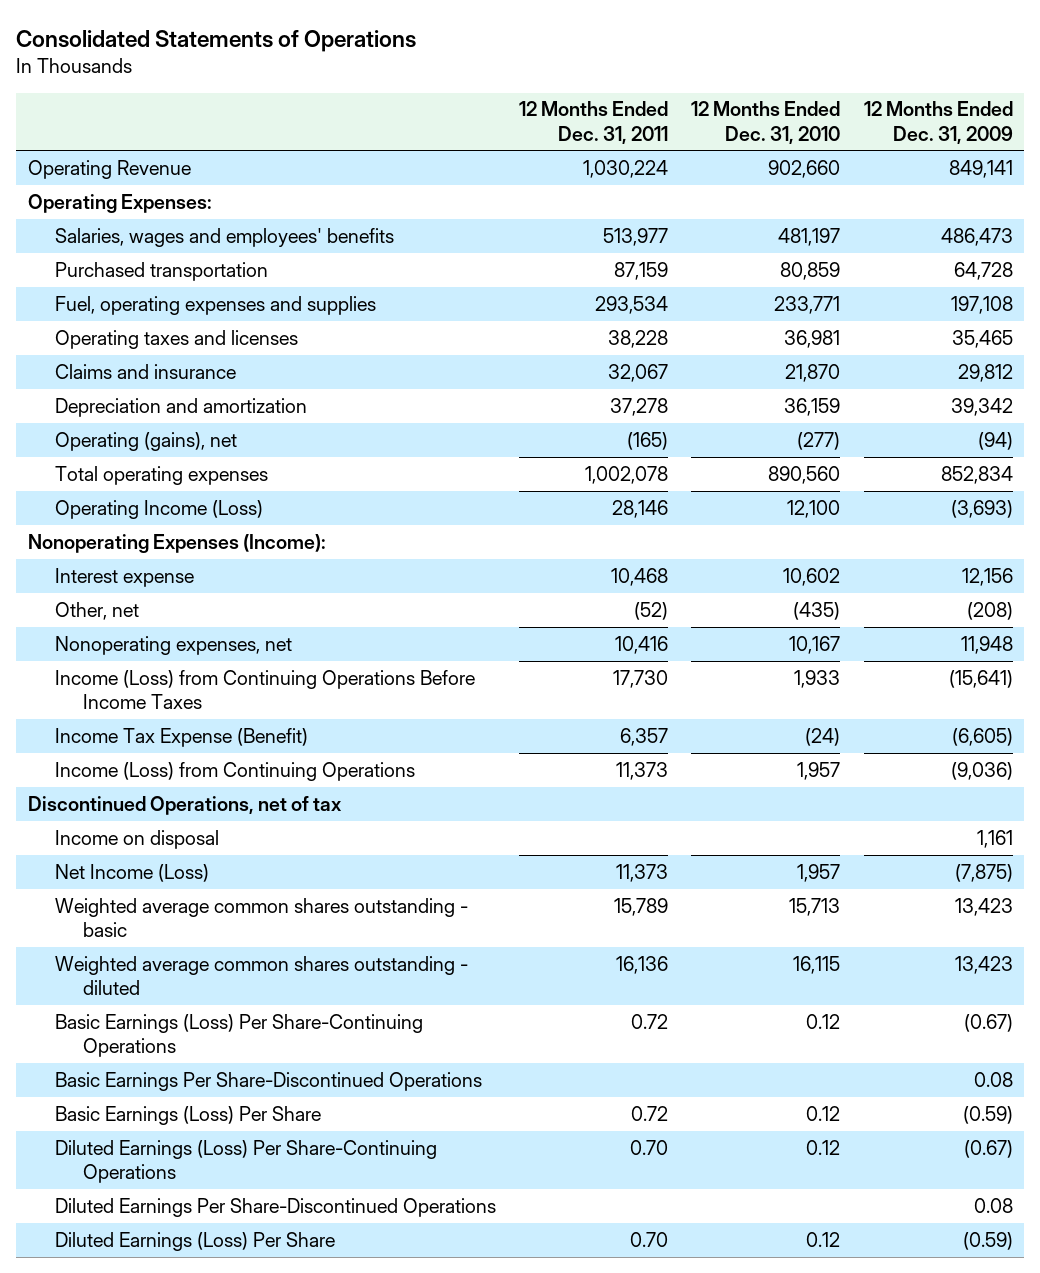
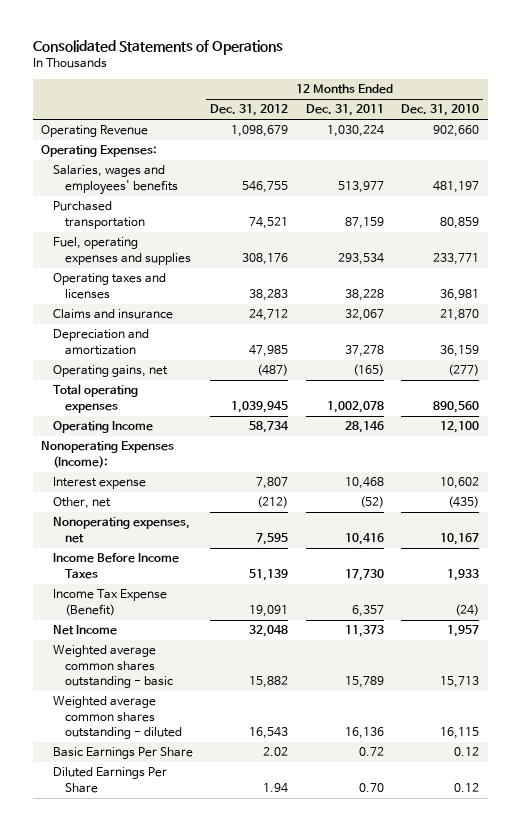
[863,101,1013,144] 12 Months Ended Dec. 31, 2009 -> none
none -> [210,104,289,117] Dec. 31, 2012
[55,431,238,451] Operating (gains), net -> [53,365,169,378] Operating gains, net
[55,499,264,519] Operating Income (Loss) -> [53,421,154,434] Operating Income
[55,669,476,710] Income (Loss) from Continuing Operations Before Income Taxes -> [53,553,180,579] Income Before Income Taxes
[55,761,416,781] Income (Loss) from Continuing Operations -> none
[27,795,342,815] Discontinued Operations, net of tax -> none
[55,829,220,849] Income on disposal -> none
[55,863,210,882] Net Income (Loss) -> [53,625,118,636] Net Income
[55,1013,424,1058] Basic Earnings (Loss) Per Share-Continuing Operations -> none
[55,1071,483,1091] Basic Earnings Per Share-Discontinued Operations -> none
[55,1139,438,1184] Diluted Earnings (Loss) Per Share-Continuing Operations -> none
[55,1197,497,1217] Diluted Earnings Per Share-Discontinued Operations -> none
[55,1105,322,1125] Basic Earnings (Loss) Per Share -> [53,747,194,760] Basic Earnings Per Share
[55,1231,336,1251] Diluted Earnings (Loss) Per Share -> [53,767,168,793] Diluted Earnings Per Share

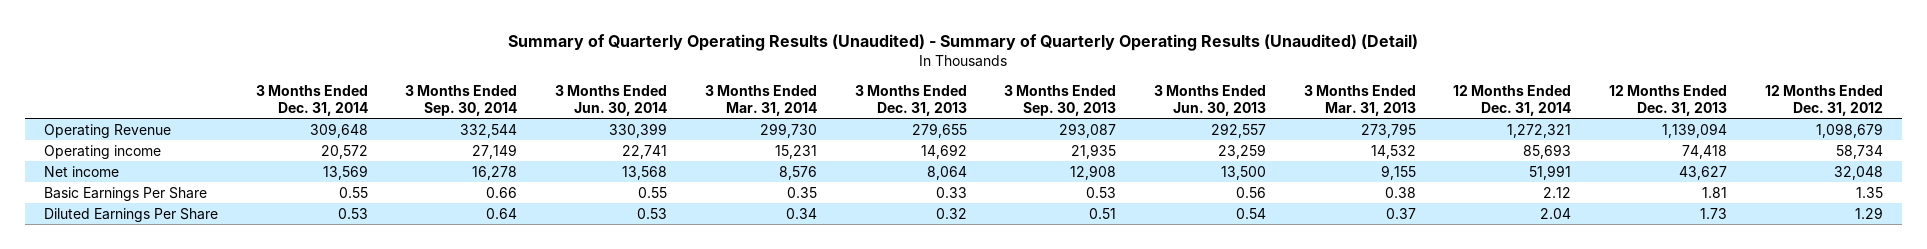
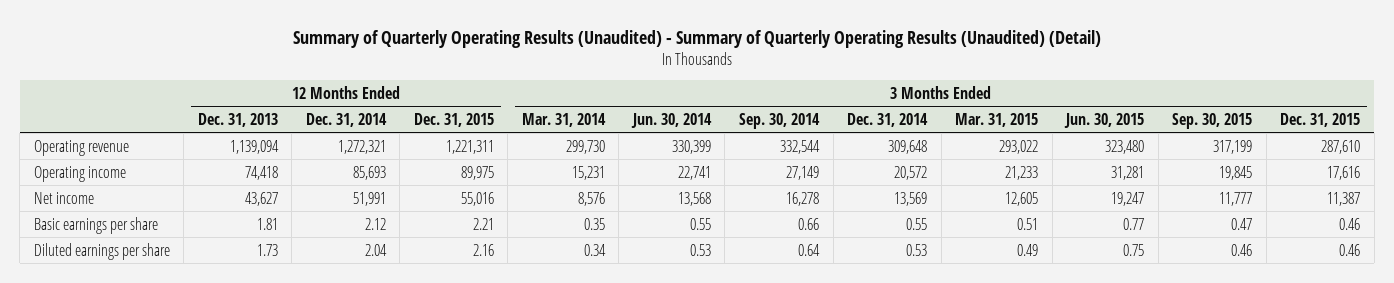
[854,85,967,116] 3 Months Ended Dec. 31, 2013 -> none
[1004,85,1117,116] 3 Months Ended Sep. 30, 2013 -> none
[1154,85,1267,116] 3 Months Ended Jun. 30, 2013 -> none
[1303,85,1416,116] 3 Months Ended Mar. 31, 2013 -> none
[1764,85,1883,116] 12 Months Ended Dec. 31, 2012 -> none
none -> [413,112,494,127] Dec. 31, 2015
none -> [955,112,1039,127] Mar. 31, 2015
none -> [1064,112,1145,128] Jun. 30, 2015
none -> [1172,112,1253,129] Sep. 30, 2015
none -> [1280,112,1361,127] Dec. 31, 2015
[44,123,172,138] Operating Revenue -> [33,139,129,156] Operating revenue
[44,186,208,201] Basic Earnings Per Share -> [33,216,158,234] Basic earnings per share
[44,207,219,222] Diluted Earnings Per Share -> [33,242,170,260] Diluted earnings per share

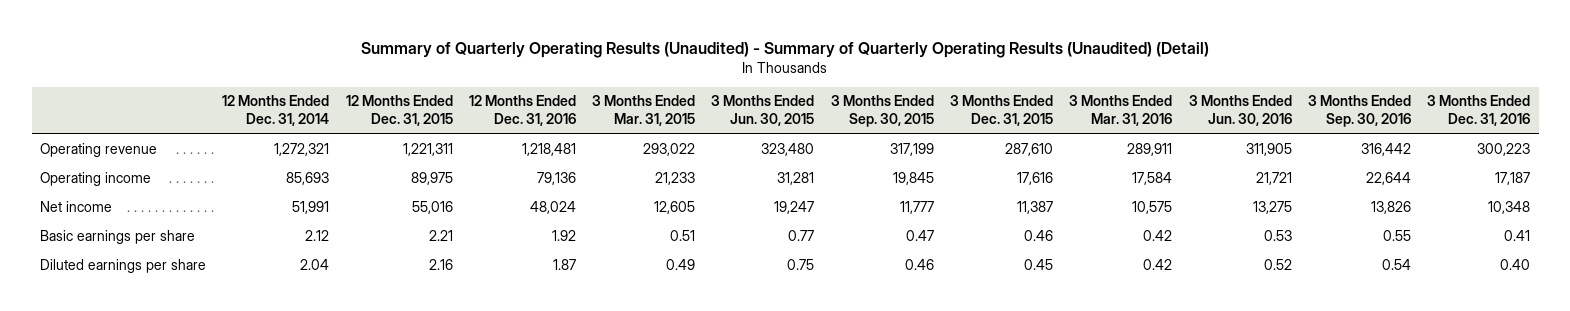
[197,112,278,127] Dec. 31, 2013 -> none
[521,112,606,127] Mar. 31, 2014 -> none
[630,112,712,128] Jun. 30, 2014 -> none
[739,112,821,129] Sep. 30, 2014 -> none
[847,112,929,127] Dec. 31, 2014 -> none
none -> [468,95,576,126] 12 Months Ended Dec. 31, 2016
none -> [1069,95,1173,126] 3 Months Ended Mar. 31, 2016
none -> [1188,95,1292,126] 3 Months Ended Jun. 30, 2016
none -> [1308,95,1412,127] 3 Months Ended Sep. 30, 2016
none -> [1427,95,1531,126] 3 Months Ended Dec. 31, 2016
[1339,243,1361,256] 0.46 -> [1024,258,1054,270] 0.45

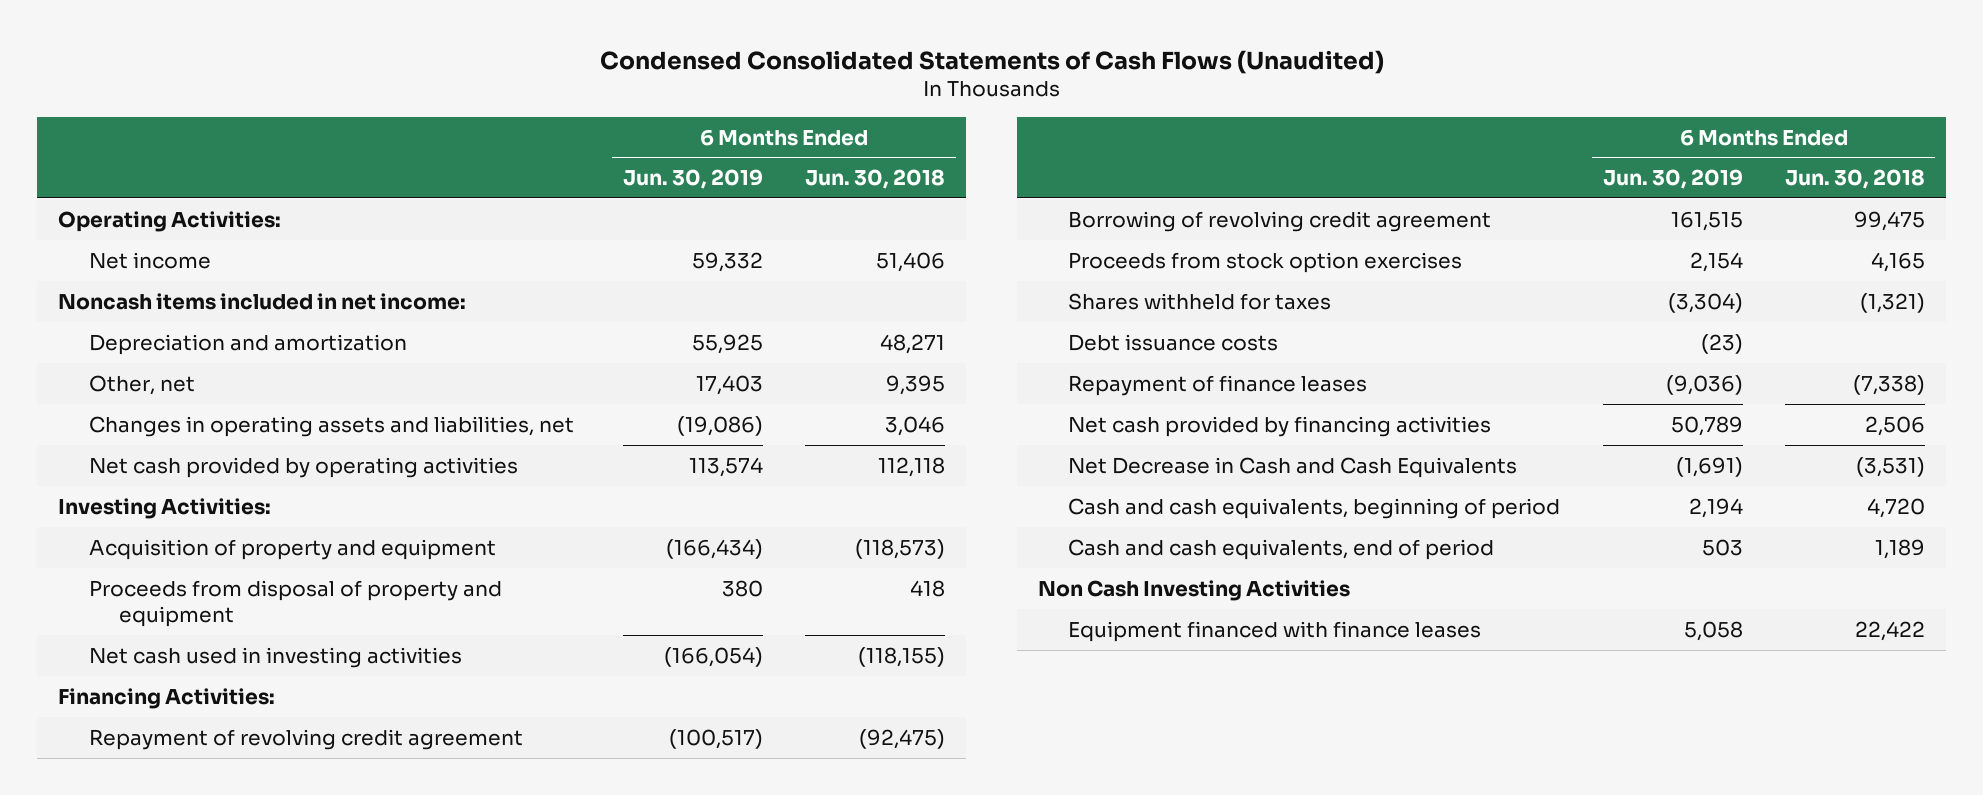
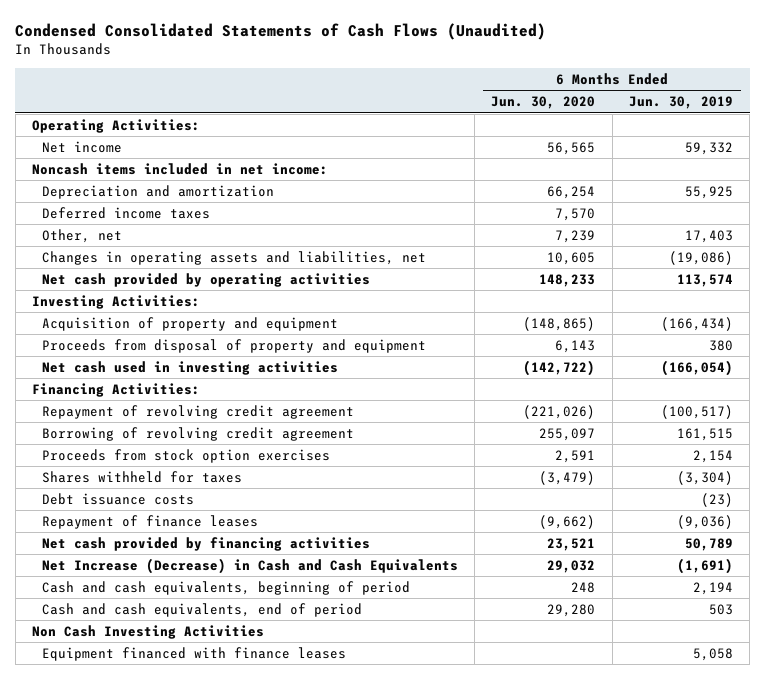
[805,169,946,190] Jun. 30, 2018 -> none
none -> [491,96,596,110] Jun. 30, 2020
none -> [41,206,210,219] Deferred income taxes
[1068,456,1518,478] Net Decrease in Cash and Cash Equivalents -> [41,557,458,574] Net Increase (Decrease) in Cash and Cash Equivalents

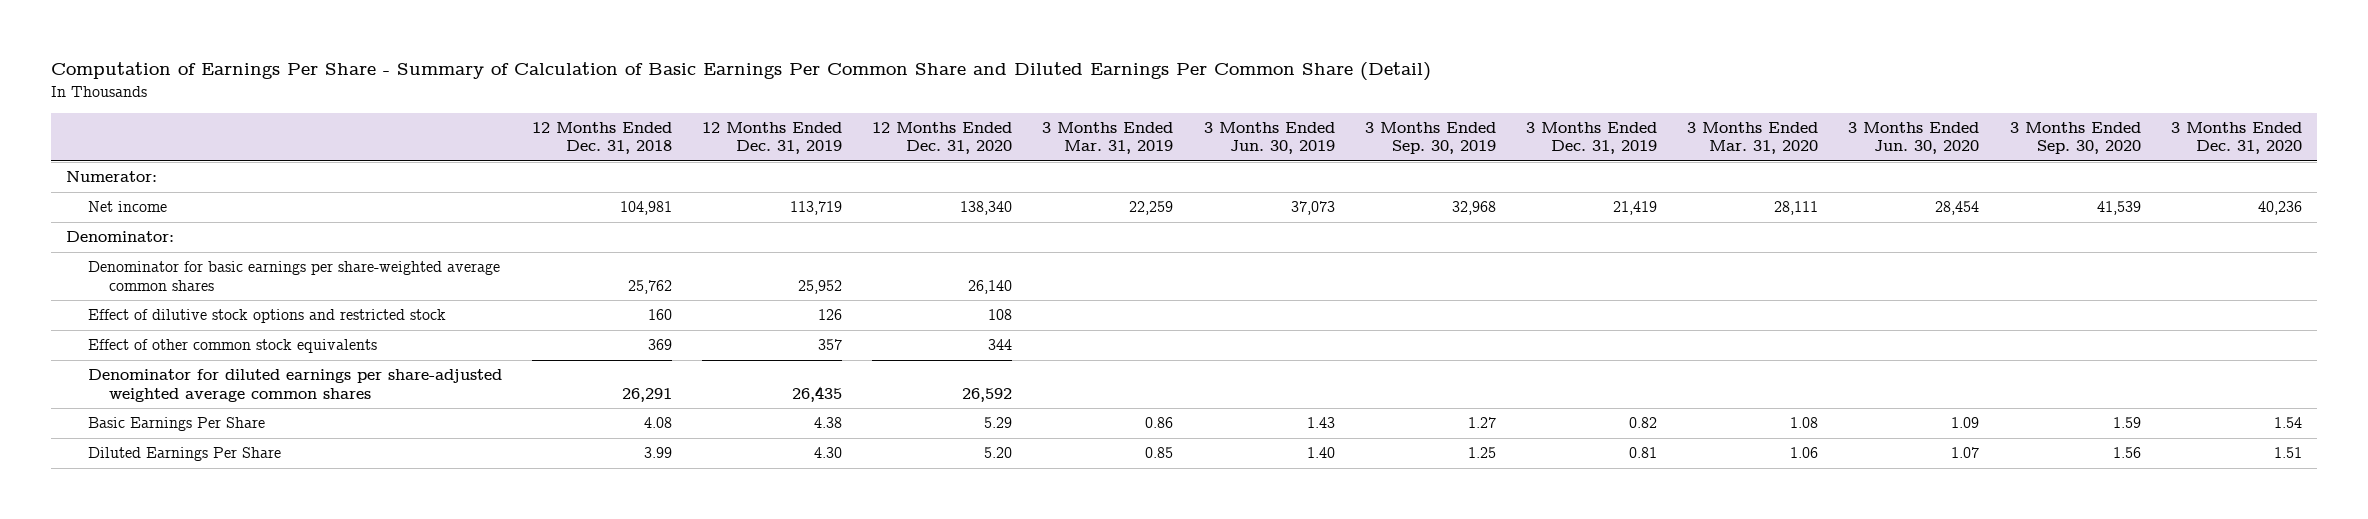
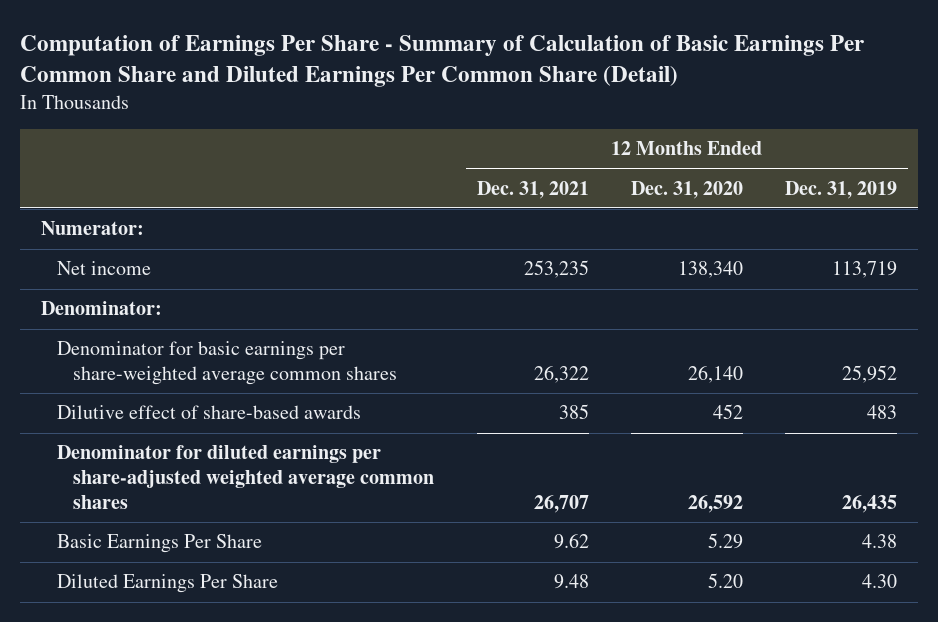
[531,121,672,155] 12 Months Ended Dec. 31, 2018 -> none
[1042,121,1174,155] 3 Months Ended Mar. 31, 2019 -> none
[1203,121,1335,155] 3 Months Ended Jun. 30, 2019 -> none
[1364,121,1496,155] 3 Months Ended Sep. 30, 2019 -> none
[1526,121,1658,155] 3 Months Ended Dec. 31, 2019 -> none
[1687,121,1819,155] 3 Months Ended Mar. 31, 2020 -> none
[1848,121,1980,155] 3 Months Ended Jun. 30, 2020 -> none
[2009,121,2141,155] 3 Months Ended Sep. 30, 2020 -> none
[2170,121,2302,155] 3 Months Ended Dec. 31, 2020 -> none
none -> [476,180,589,199] Dec. 31, 2021
[87,339,377,354] Effect of other common stock equivalents -> none
[87,309,446,324] Effect of dilutive stock options and restricted stock -> [56,405,361,420] Dilutive effect of share-based awards
[818,309,843,321] 126 -> [867,405,898,420] 483
[988,309,1013,321] 108 -> [712,404,743,420] 452

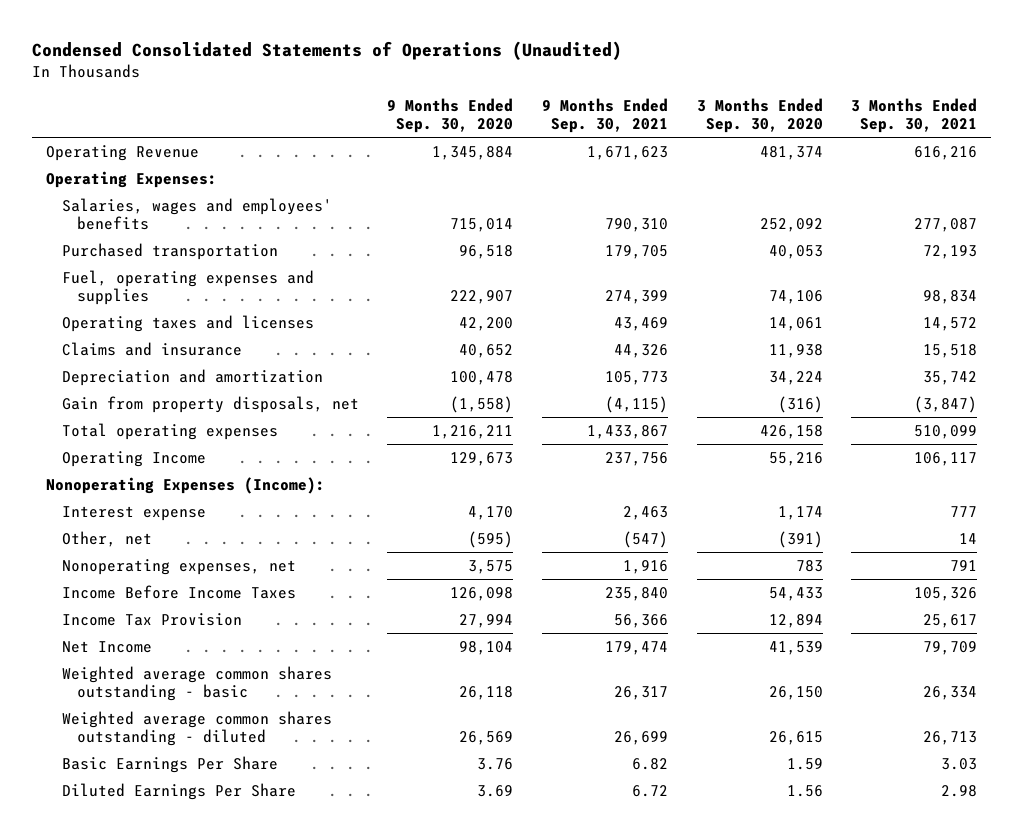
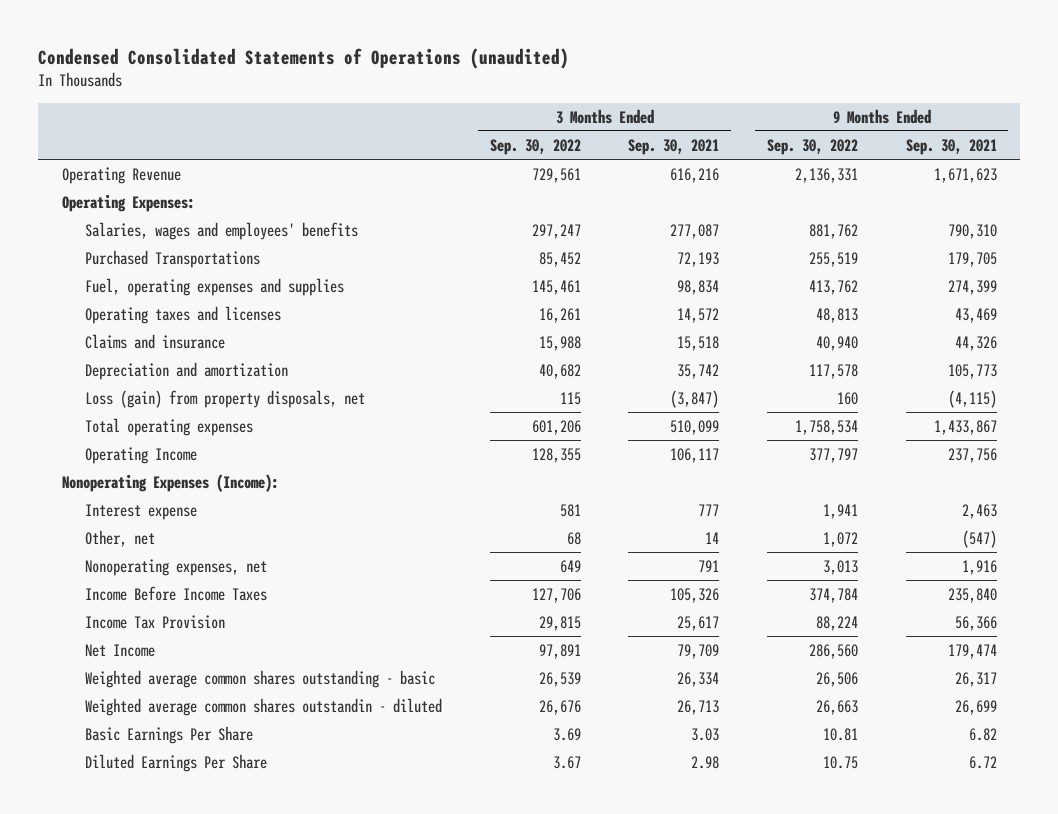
[32,41,623,61] Condensed Consolidated Statements of Operations (Unaudited) -> [37,47,569,69] Condensed Consolidated Statements of Operations (unaudited)
[387,98,514,134] 9 Months Ended Sep. 30, 2020 -> none
[696,98,823,134] 3 Months Ended Sep. 30, 2020 -> none
none -> [489,138,581,155] Sep. 30, 2022
none -> [766,138,858,155] Sep. 30, 2022
[61,243,278,261] Purchased transportation -> [85,249,261,268] Purchased Transportations
[61,396,359,414] Gain from property disposals, net -> [85,389,366,408] Loss (gain) from property disposals, net
[61,711,332,746] Weighted average common shares outstanding - diluted -> [85,697,443,716] Weighted average common shares outstandin - diluted

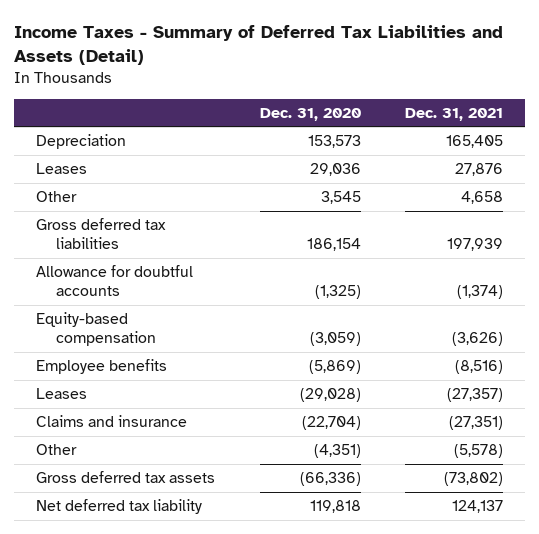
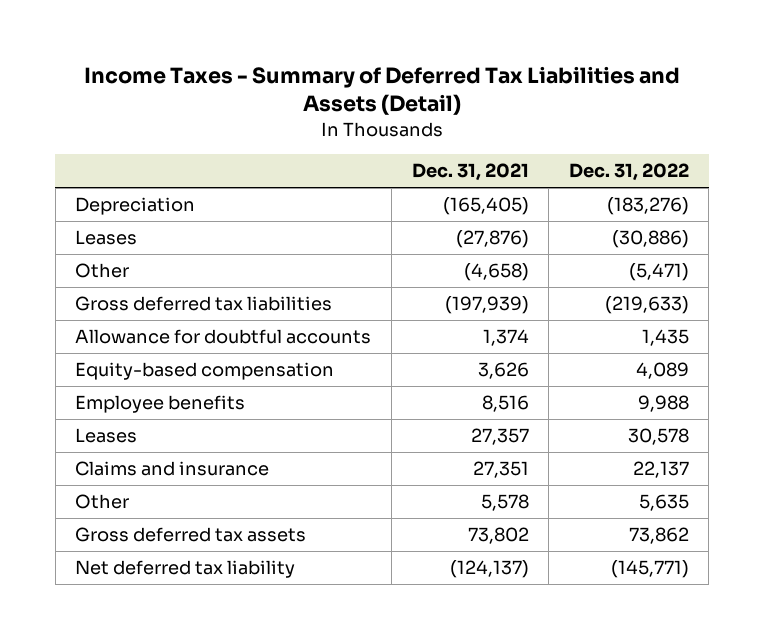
[259,107,361,121] Dec. 31, 2020 -> none
none -> [568,163,689,182] Dec. 31, 2022
[445,135,503,149] 165,405 -> [442,197,529,216] (165,405)
[454,163,503,177] 27,876 -> [455,230,529,249] (27,876)
[460,191,503,205] 4,658 -> [463,263,529,282] (4,658)
[446,238,503,252] 197,939 -> [444,296,529,315] (197,939)
[456,285,503,300] (1,374) -> [482,329,529,347] 1,374
[451,332,503,347] (3,626) -> [477,362,529,380] 3,626
[454,360,503,375] (8,516) -> [481,395,529,413] 8,516
[446,388,503,403] (27,357) -> [470,428,529,446] 27,357
[448,416,503,431] (27,351) -> [472,461,529,479] 27,351
[453,444,503,459] (5,578) -> [480,494,529,512] 5,578
[443,472,503,487] (73,802) -> [467,527,529,545] 73,802
[451,500,503,514] 124,137 -> [449,560,529,579] (124,137)

